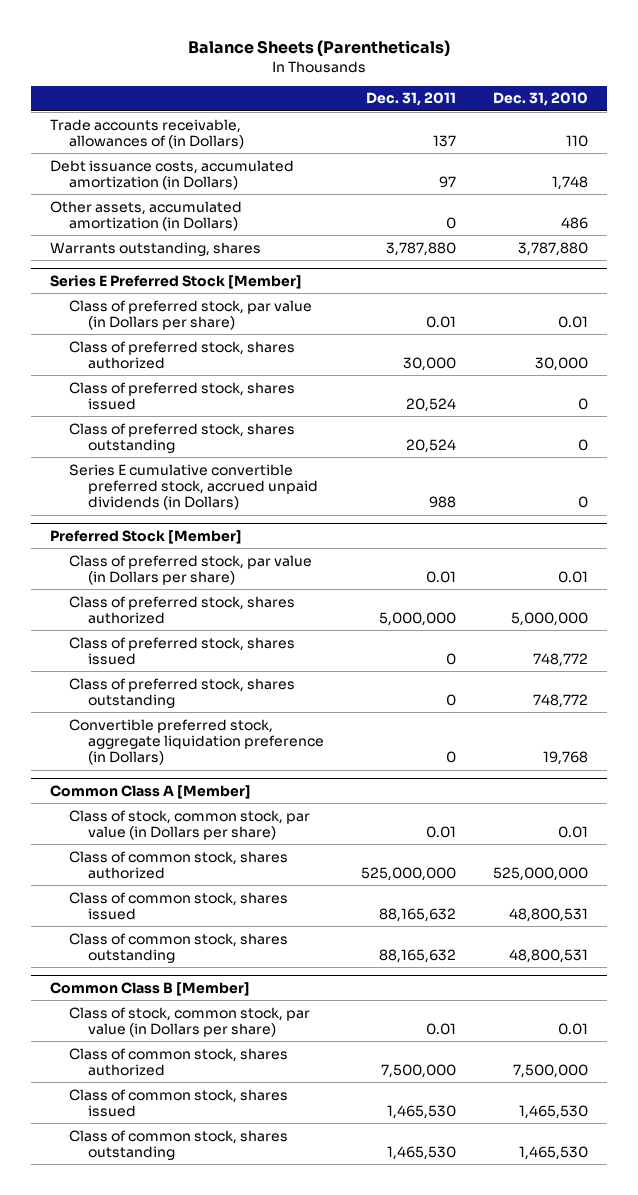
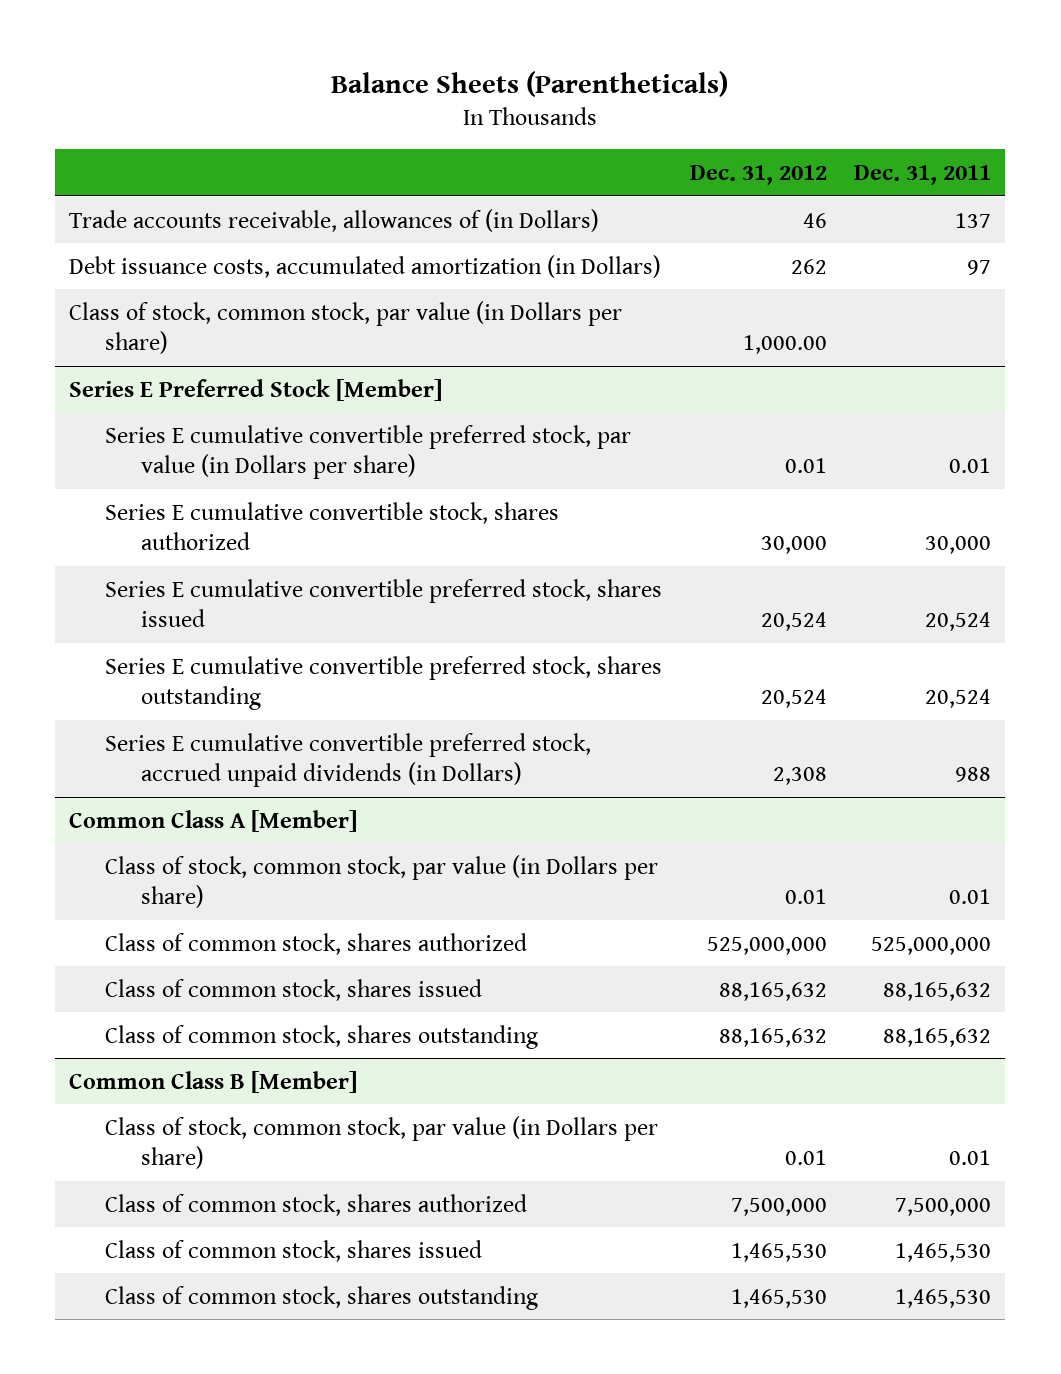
[493,92,589,107] Dec. 31, 2010 -> none
none -> [689,164,827,185] Dec. 31, 2012
[49,200,242,232] Other assets, accumulated amortization (in Dollars) -> none
[49,241,261,256] Warrants outstanding, shares -> none
none -> [69,300,623,355] Class of stock, common stock, par value (in Dollars per share)
[68,299,312,331] Class of preferred stock, par value (in Dollars per share) -> [104,424,631,480] Series E cumulative convertible preferred stock, par value (in Dollars per share)
[68,340,295,370] Class of preferred stock, shares authorized -> [104,501,559,551] Series E cumulative convertible stock, shares authorized
[68,381,295,411] Class of preferred stock, shares issued -> [104,578,662,628] Series E cumulative convertible preferred stock, shares issued
[68,422,295,454] Class of preferred stock, shares outstanding -> [104,655,662,711] Series E cumulative convertible preferred stock, shares outstanding
[49,529,242,544] Preferred Stock [Member] -> none
[68,554,312,586] Class of preferred stock, par value (in Dollars per share) -> none
[68,595,295,625] Class of preferred stock, shares authorized -> none
[68,636,295,666] Class of preferred stock, shares issued -> none
[68,677,295,709] Class of preferred stock, shares outstanding -> none
[68,718,324,766] Convertible preferred stock, aggregate liquidation preference (in Dollars) -> none

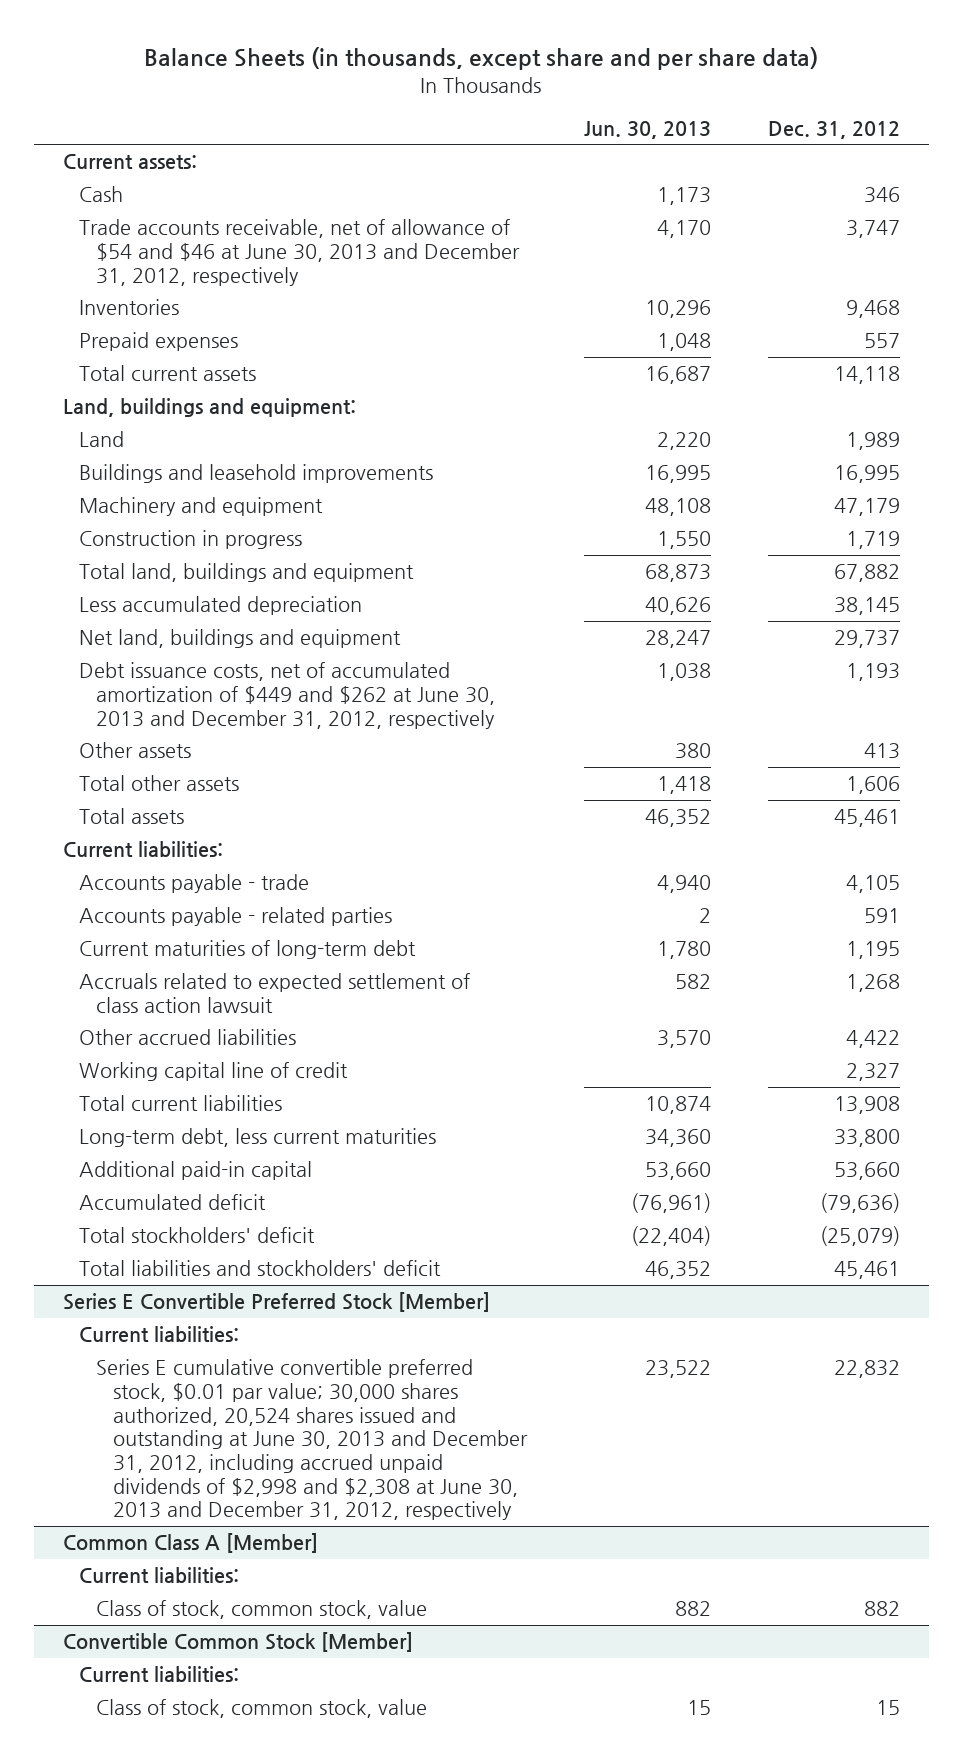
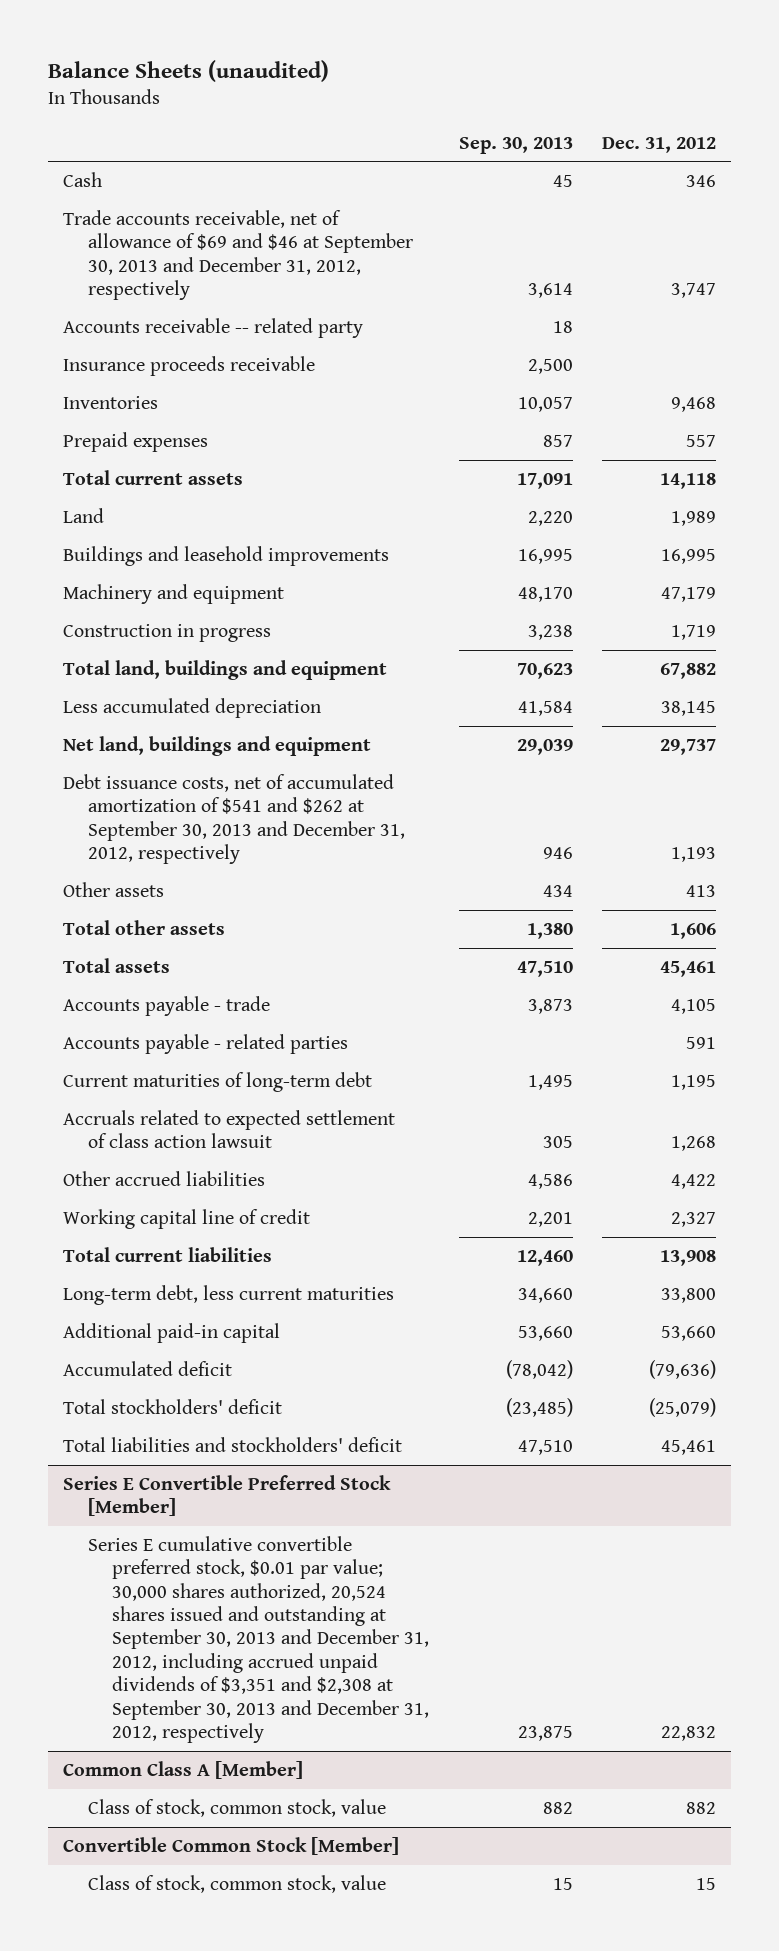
[144,46,819,70] Balance Sheets (in thousands, except share and per share data) -> [48,60,330,83] Balance Sheets (unaudited)
[584,120,712,139] Jun. 30, 2013 -> none
none -> [458,136,573,154] Sep. 30, 2013
[62,154,197,170] Current assets: -> none
[79,219,521,286] Trade accounts receivable, net of allowance of $54 and $46 at June 30, 2013 and December 31, 2012, respectively -> [62,209,413,301] Trade accounts receivable, net of allowance of $69 and $46 at September 30, 2013 and December 31, 2012, respectively
none -> [62,317,363,338] Accounts receivable -- related party
none -> [62,355,315,376] Insurance proceeds receivable
[62,398,356,418] Land, buildings and equipment: -> none
[79,662,496,729] Debt issuance costs, net of accumulated amortization of $449 and $262 at June 30, 2013 and December 31, 2012, respectively -> [62,773,405,865] Debt issuance costs, net of accumulated amortization of $541 and $262 at September 30, 2013 and December 31, 2012, respectively
[62,841,223,858] Current liabilities: -> none
[79,1326,240,1343] Current liabilities: -> none
[96,1359,529,1521] Series E cumulative convertible preferred stock, $0.01 par value; 30,000 shares authorized, 20,524 shares issued and outstanding at June 30, 2013 and December 31, 2012, including accrued unpaid dividends of $2,998 and $2,308 at June 30, 2013 and December 31, 2012, respectively -> [87,1535,430,1744] Series E cumulative convertible preferred stock, $0.01 par value; 30,000 shares authorized, 20,524 shares issued and outstanding at September 30, 2013 and December 31, 2012, including accrued unpaid dividends of $3,351 and $2,308 at September 30, 2013 and December 31, 2012, respectively
[79,1567,240,1584] Current liabilities: -> none
[79,1666,240,1683] Current liabilities: -> none

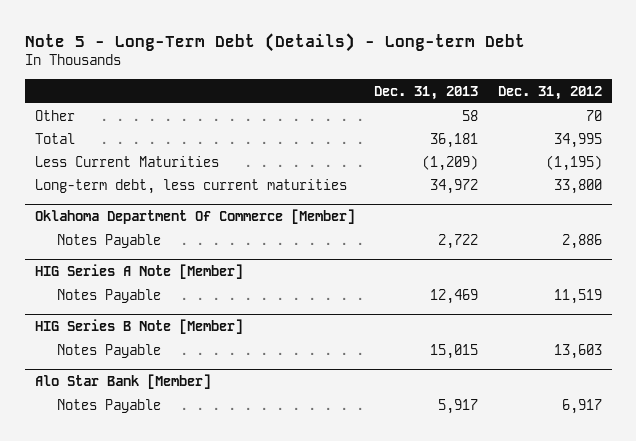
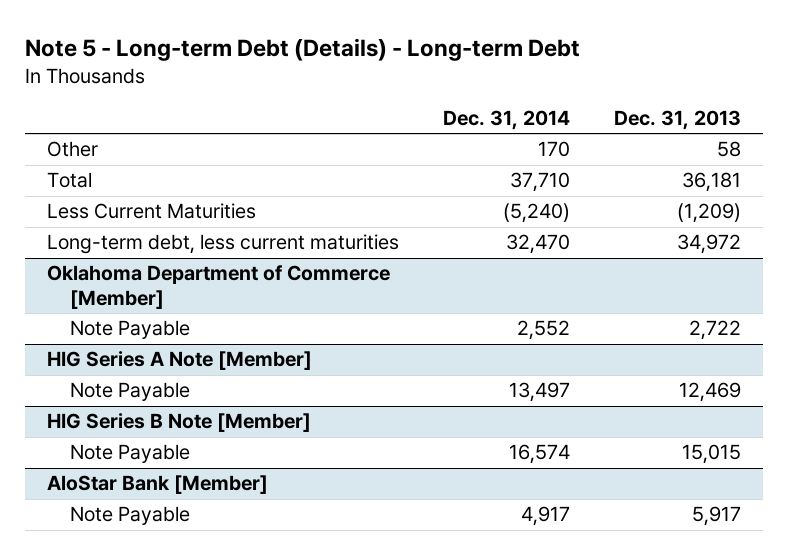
[24,32,525,52] Note 5 - Long-Term Debt (Details) - Long-term Debt -> [24,37,580,61] Note 5 - Long-term Debt (Details) - Long-term Debt
[497,85,602,100] Dec. 31, 2012 -> none
none -> [443,110,571,131] Dec. 31, 2014
[34,208,355,224] Oklahoma Department Of Commerce [Member] -> [46,265,390,310] Oklahoma Department of Commerce [Member]
[56,233,161,248] Notes Payable -> [70,320,191,340] Note Payable
[56,288,161,303] Notes Payable -> [70,382,191,402] Note Payable
[34,373,211,389] Alo Star Bank [Member] -> none
[56,343,161,358] Notes Payable -> [70,444,191,464] Note Payable
none -> [46,475,268,495] AloStar Bank [Member]
[56,398,161,413] Notes Payable -> [70,506,191,526] Note Payable

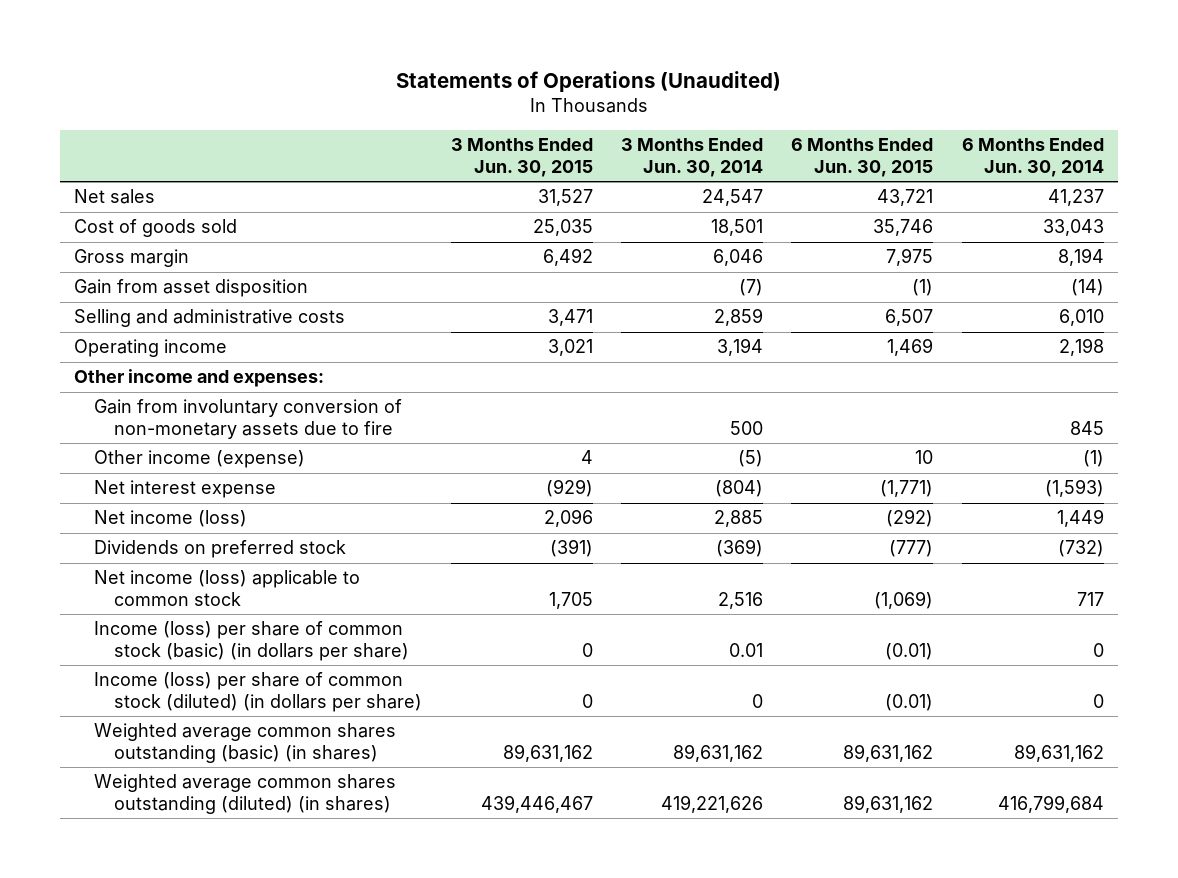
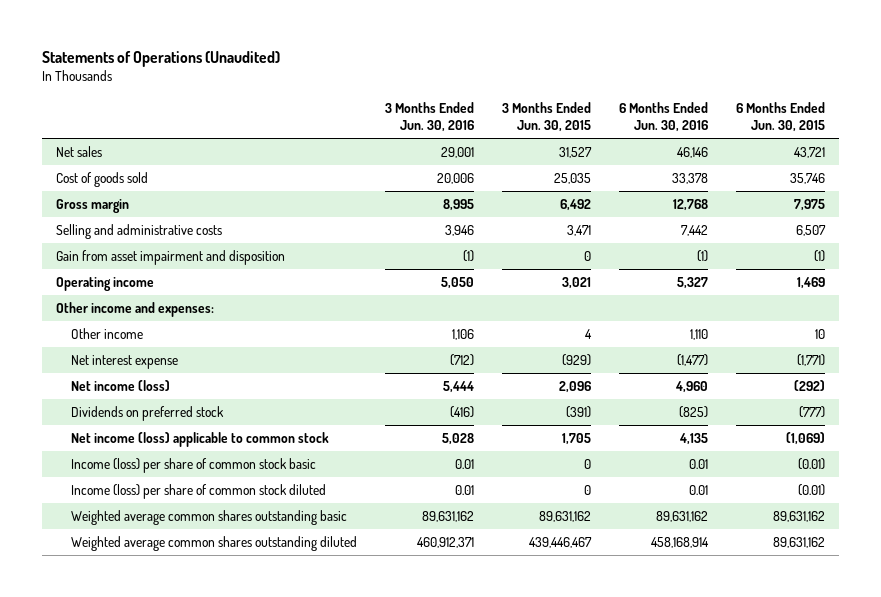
[620,138,763,178] 3 Months Ended Jun. 30, 2014 -> none
[961,138,1104,178] 6 Months Ended Jun. 30, 2014 -> none
none -> [385,102,475,133] 3 Months Ended Jun. 30, 2016
none -> [618,102,708,133] 6 Months Ended Jun. 30, 2016
[74,279,309,298] Gain from asset disposition -> none
none -> [56,250,286,266] Gain from asset impairment and disposition
[94,399,403,440] Gain from involuntary conversion of non-monetary assets due to fire -> none
[94,450,306,469] Other income (expense) -> [71,328,144,340] Other income
[94,621,410,662] Income (loss) per share of common stock (basic) (in dollars per share) -> [71,458,317,474] Income (loss) per share of common stock basic
[94,672,423,713] Income (loss) per share of common stock (diluted) (in dollars per share) -> [71,484,327,500] Income (loss) per share of common stock diluted
[94,723,397,764] Weighted average common shares outstanding (basic) (in shares) -> [71,510,348,526] Weighted average common shares outstanding basic
[94,774,397,815] Weighted average common shares outstanding (diluted) (in shares) -> [71,536,358,552] Weighted average common shares outstanding diluted

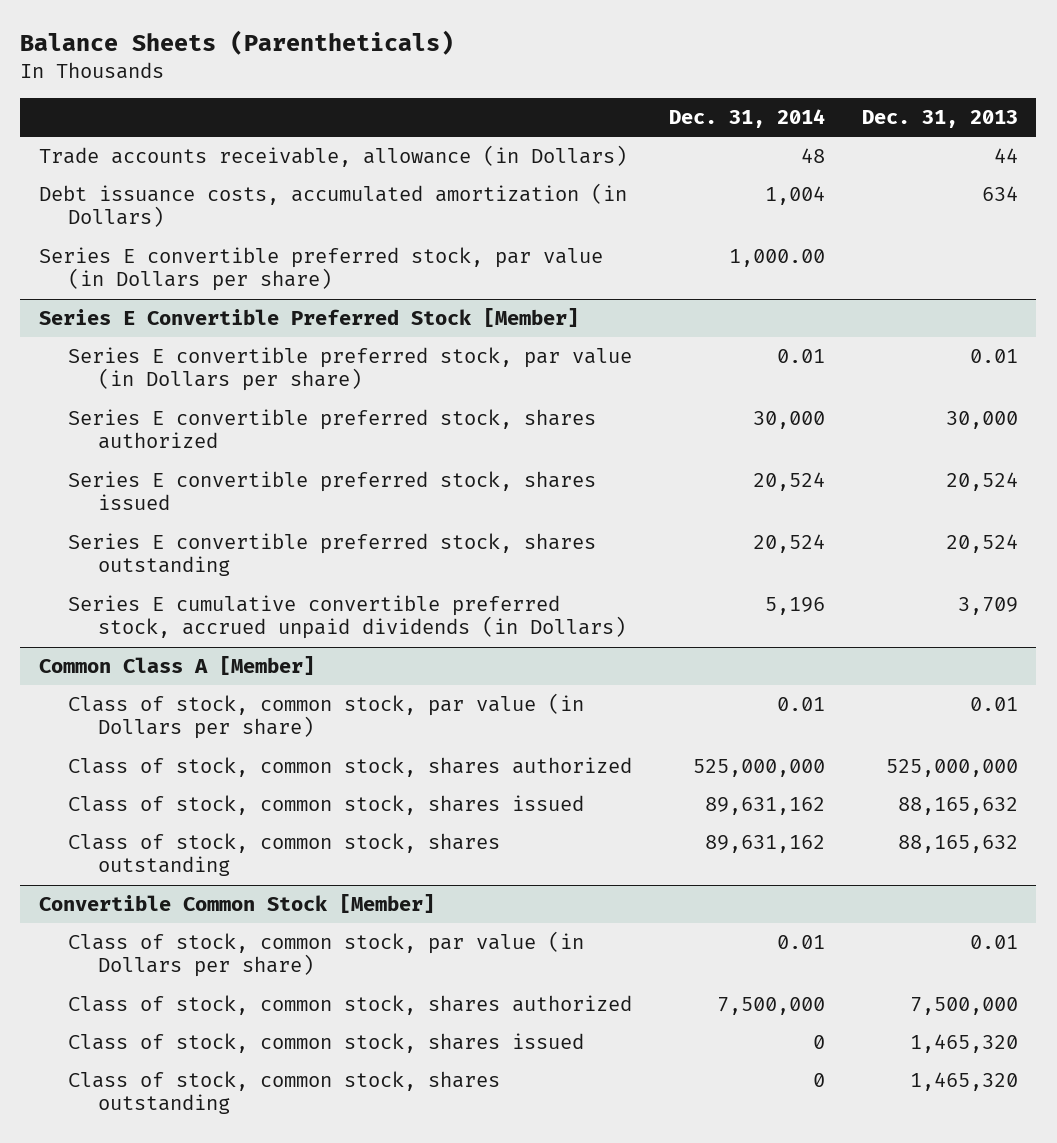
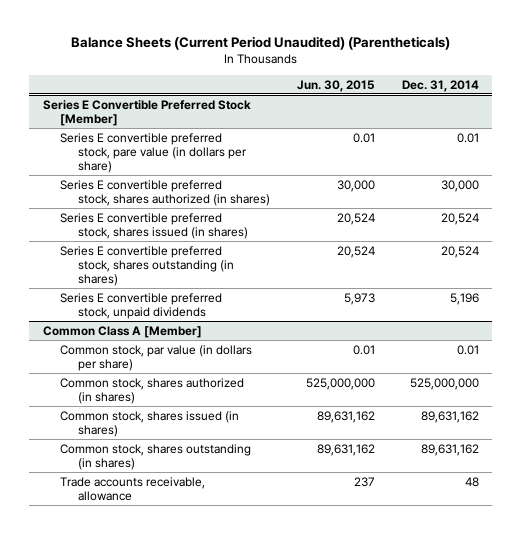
[20,30,455,56] Balance Sheets (Parentheticals) -> [70,36,450,51] Balance Sheets (Current Period Unaudited) (Parentheticals)
[861,110,1018,129] Dec. 31, 2013 -> none
none -> [296,79,375,92] Jun. 30, 2015
[38,145,627,168] Trade accounts receivable, allowance (in Dollars) -> none
[38,183,627,228] Debt issuance costs, accumulated amortization (in Dollars) -> none
[38,247,603,292] Series E convertible preferred stock, par value (in Dollars per share) -> none
[68,347,633,392] Series E convertible preferred stock, par value (in Dollars per share) -> [60,132,247,174] Series E convertible preferred stock, pare value (in dollars per share)
[68,409,597,450] Series E convertible preferred stock, shares authorized -> [60,179,270,206] Series E convertible preferred stock, shares authorized (in shares)
[68,471,597,511] Series E convertible preferred stock, shares issued -> [60,212,248,239] Series E convertible preferred stock, shares issued (in shares)
[68,533,597,577] Series E convertible preferred stock, shares outstanding -> [60,245,234,287] Series E convertible preferred stock, shares outstanding (in shares)
[68,595,626,640] Series E cumulative convertible preferred stock, accrued unpaid dividends (in Dollars) -> [60,292,223,319] Series E convertible preferred stock, unpaid dividends
[38,894,435,914] Convertible Common Stock [Member] -> none
[68,931,585,978] Class of stock, common stock, par value (in Dollars per share) -> none
[68,995,633,1016] Class of stock, common stock, shares authorized -> none
[68,1033,585,1054] Class of stock, common stock, shares issued -> none
[68,1071,501,1115] Class of stock, common stock, shares outstanding -> none
[68,693,585,740] Class of stock, common stock, par value (in Dollars per share) -> [60,344,253,371] Common stock, par value (in dollars per share)
[68,757,633,778] Class of stock, common stock, shares authorized -> [60,377,245,404] Common stock, shares authorized (in shares)
[68,795,585,816] Class of stock, common stock, shares issued -> [60,410,240,437] Common stock, shares issued (in shares)
[68,833,501,877] Class of stock, common stock, shares outstanding -> [60,443,252,470] Common stock, shares outstanding (in shares)
none -> [60,476,206,501] Trade accounts receivable, allowance

